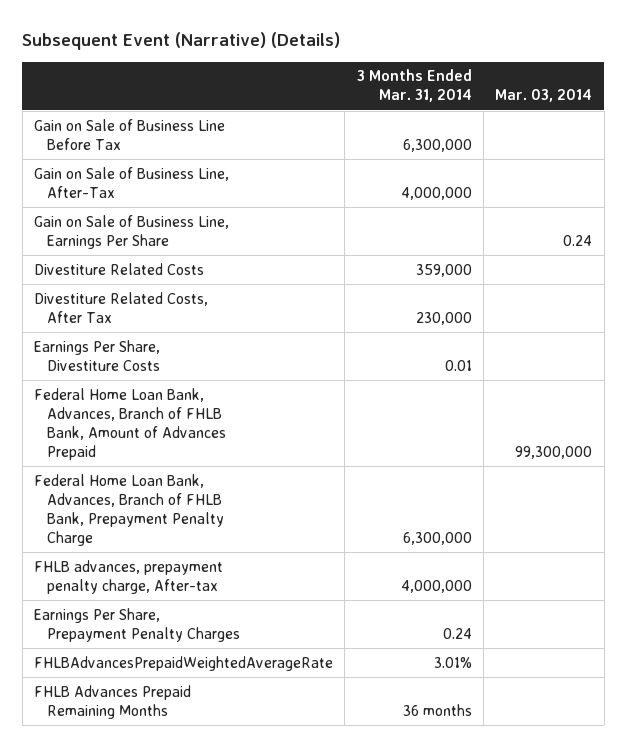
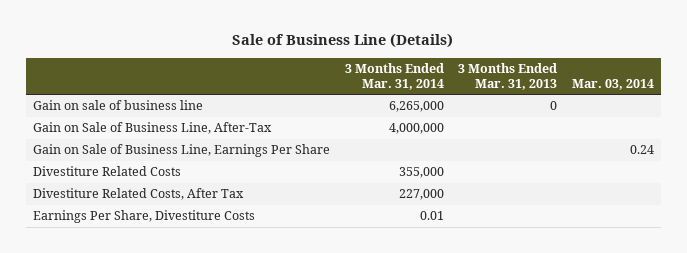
[22,32,341,51] Subsequent Event (Narrative) (Details) -> [232,33,454,49] Sale of Business Line (Details)
none -> [458,62,558,90] 3 Months Ended Mar. 31, 2013
[33,118,225,150] Gain on Sale of Business Line Before Tax -> [33,100,204,111] Gain on sale of business line
[402,138,472,152] 6,300,000 -> [388,101,444,113] 6,265,000
[415,263,472,277] 359,000 -> [398,167,444,179] 355,000
[415,311,472,325] 230,000 -> [398,189,444,201] 227,000
[33,387,227,461] Federal Home Loan Bank, Advances, Branch of FHLB Bank, Amount of Advances Prepaid -> none
[33,473,225,547] Federal Home Loan Bank, Advances, Branch of FHLB Bank, Prepayment Penalty Charge -> none
[33,559,223,594] FHLB advances, prepayment penalty charge, After-tax -> none
[33,607,241,642] Earnings Per Share, Prepayment Penalty Charges -> none
[33,655,333,671] FHLBAdvancesPrepaidWeightedAverageRate -> none
[33,684,191,719] FHLB Advances Prepaid Remaining Months -> none

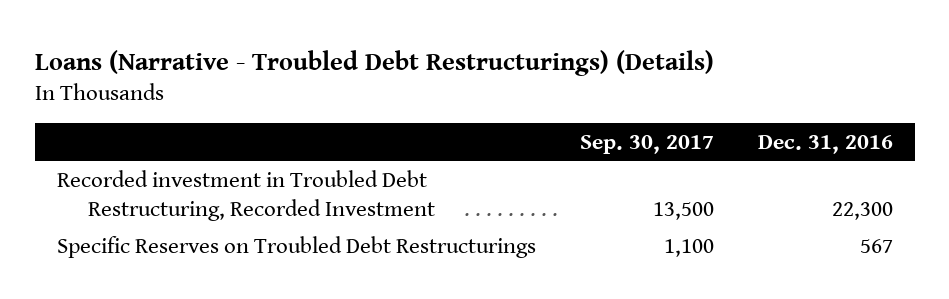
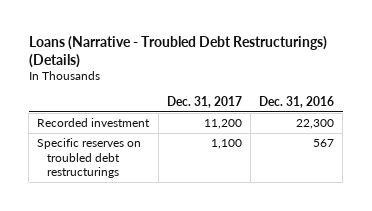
[579,134,714,154] Sep. 30, 2017 -> none
none -> [166,96,242,109] Dec. 31, 2017
[56,169,435,221] Recorded investment in Troubled Debt Restructuring, Recorded Investment -> [37,118,151,128] Recorded investment
[56,235,536,258] Specific Reserves on Troubled Debt Restructurings -> [37,138,142,178] Specific reserves on troubled debt restructurings

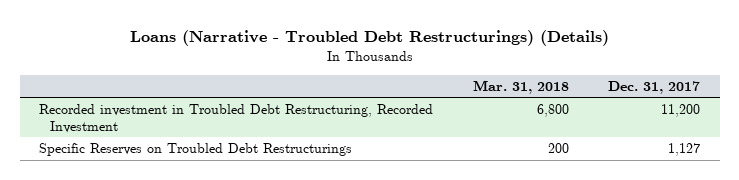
[259,96,335,109] Dec. 31, 2016 -> none
none -> [472,80,569,95] Mar. 31, 2018
[37,118,151,128] Recorded investment -> [39,104,434,133] Recorded investment in Troubled Debt Restructuring, Recorded Investment
[37,138,142,178] Specific reserves on troubled debt restructurings -> [39,143,353,157] Specific Reserves on Troubled Debt Restructurings
[210,139,242,150] 1,100 -> [667,143,700,157] 1,127

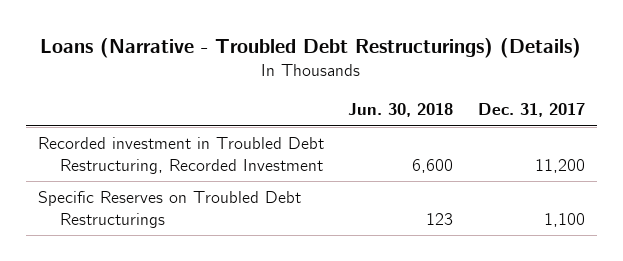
[472,80,569,95] Mar. 31, 2018 -> none
none -> [348,103,454,118] Jun. 30, 2018
[667,143,700,157] 1,127 -> [543,213,585,228] 1,100

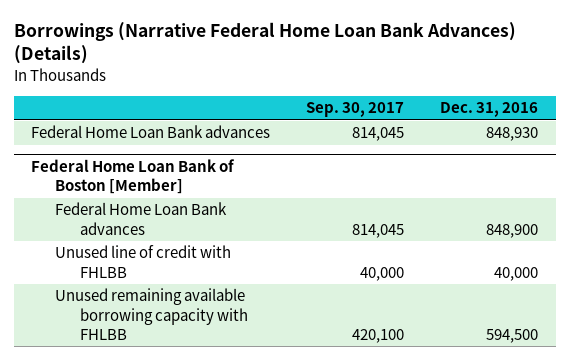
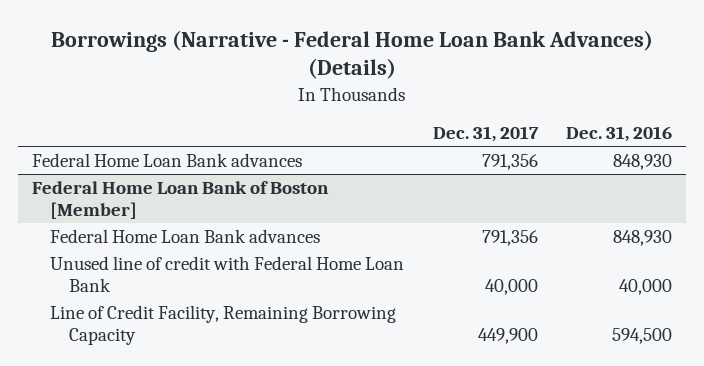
[13,21,516,65] Borrowings (Narrative Federal Home Loan Bank Advances) (Details) -> [50,29,653,80] Borrowings (Narrative - Federal Home Loan Bank Advances) (Details)
[306,102,405,118] Sep. 30, 2017 -> none
none -> [432,126,539,143] Dec. 31, 2017
[486,223,539,238] 848,900 -> [613,229,673,246] 848,930
[55,245,232,278] Unused line of credit with FHLBB -> [50,255,405,292] Unused line of credit with Federal Home Loan Bank
[55,288,248,340] Unused remaining available borrowing capacity with FHLBB -> [50,304,397,345] Line of Credit Facility, Remaining Borrowing Capacity

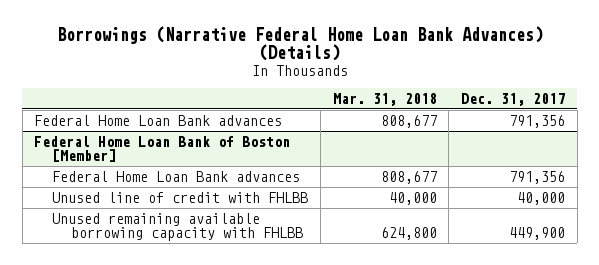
[50,29,653,80] Borrowings (Narrative - Federal Home Loan Bank Advances) (Details) -> [56,25,543,62] Borrowings (Narrative Federal Home Loan Bank Advances) (Details)
[566,126,673,143] Dec. 31, 2016 -> none
none -> [332,92,437,106] Mar. 31, 2018
[50,255,405,292] Unused line of credit with Federal Home Loan Bank -> [52,192,309,204] Unused line of credit with FHLBB
[50,304,397,345] Line of Credit Facility, Remaining Borrowing Capacity -> [52,213,303,242] Unused remaining available borrowing capacity with FHLBB

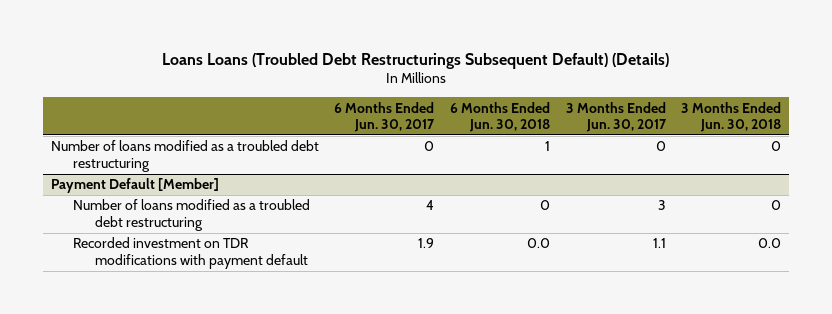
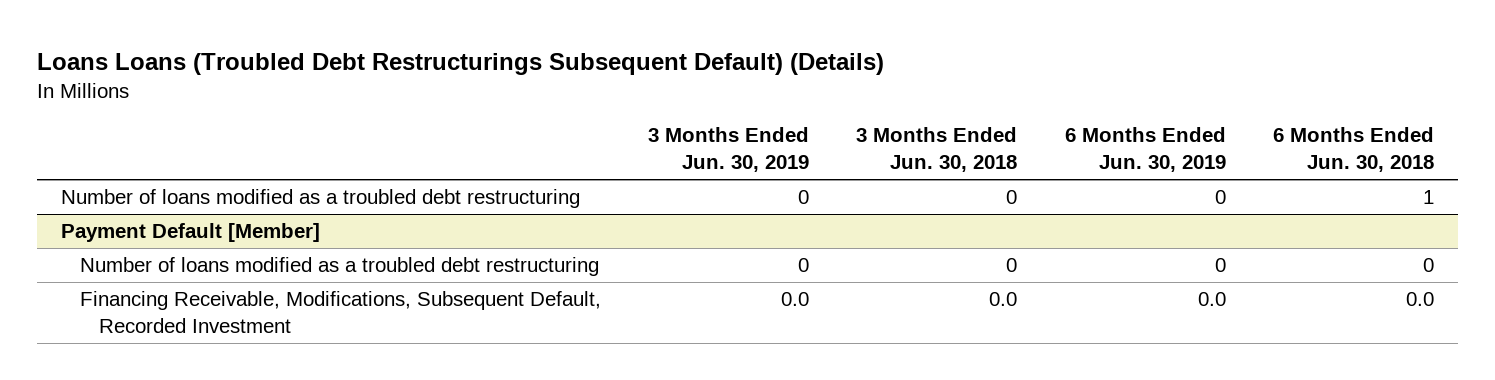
[334,101,436,133] 6 Months Ended Jun. 30, 2017 -> none
[565,101,667,133] 3 Months Ended Jun. 30, 2017 -> none
none -> [648,127,810,173] 3 Months Ended Jun. 30, 2019
none -> [1064,127,1226,173] 6 Months Ended Jun. 30, 2019
[72,237,308,270] Recorded investment on TDR modifications with payment default -> [79,291,601,334] Financing Receivable, Modifications, Subsequent Default, Recorded Investment

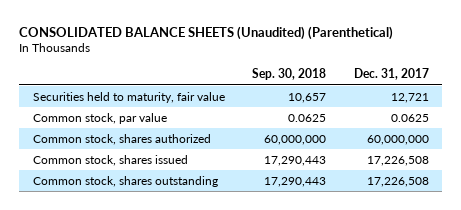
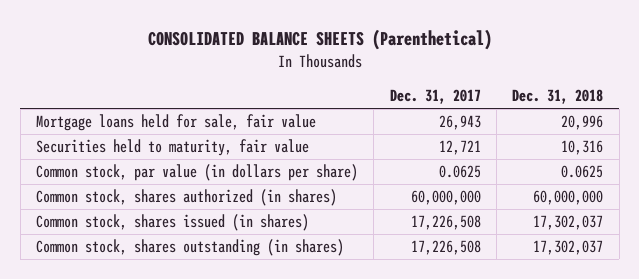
[18,25,393,40] CONSOLIDATED BALANCE SHEETS (Unaudited) (Parenthetical) -> [147,29,492,51] CONSOLIDATED BALANCE SHEETS (Parenthetical)
[252,67,327,80] Sep. 30, 2018 -> none
none -> [512,89,604,105] Dec. 31, 2018
none -> [35,114,316,132] Mortgage loans held for sale, fair value
[32,112,167,124] Common stock, par value -> [35,164,358,182] Common stock, par value (in dollars per share)
[32,133,211,145] Common stock, shares authorized -> [35,189,337,207] Common stock, shares authorized (in shares)
[32,154,188,166] Common stock, shares issued -> [35,214,309,232] Common stock, shares issued (in shares)
[32,175,218,187] Common stock, shares outstanding -> [35,239,344,257] Common stock, shares outstanding (in shares)

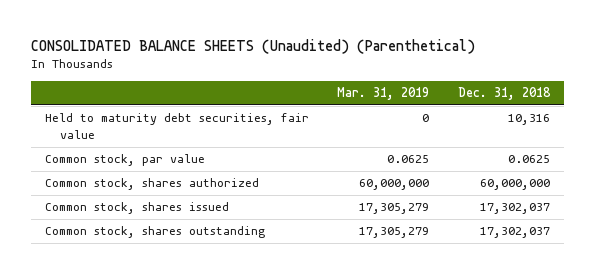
[147,29,492,51] CONSOLIDATED BALANCE SHEETS (Parenthetical) -> [31,38,476,54] CONSOLIDATED BALANCE SHEETS (Unaudited) (Parenthetical)
[389,89,481,105] Dec. 31, 2017 -> none
none -> [337,87,430,101] Mar. 31, 2019
[35,114,316,132] Mortgage loans held for sale, fair value -> none
[35,139,309,157] Securities held to maturity, fair value -> [45,113,310,139] Held to maturity debt securities, fair value
[35,164,358,182] Common stock, par value (in dollars per share) -> [45,154,206,167] Common stock, par value
[35,189,337,207] Common stock, shares authorized (in shares) -> [45,178,260,191] Common stock, shares authorized
[35,214,309,232] Common stock, shares issued (in shares) -> [45,202,230,215] Common stock, shares issued
[35,239,344,257] Common stock, shares outstanding (in shares) -> [45,226,266,239] Common stock, shares outstanding

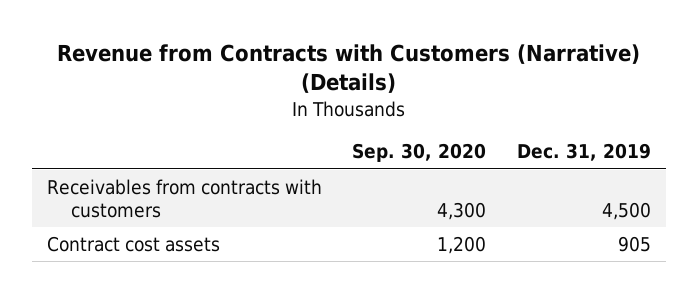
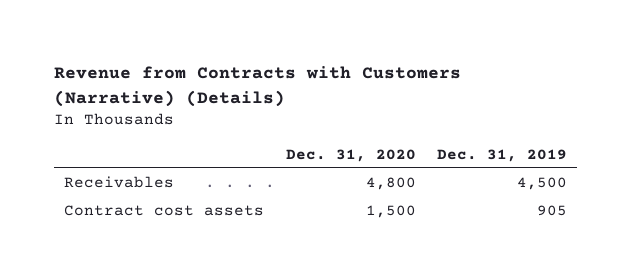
[352,143,487,163] Sep. 30, 2020 -> none
none -> [285,148,416,162] Dec. 31, 2020
[46,179,322,218] Receivables from contracts with customers -> [64,176,175,189] Receivables

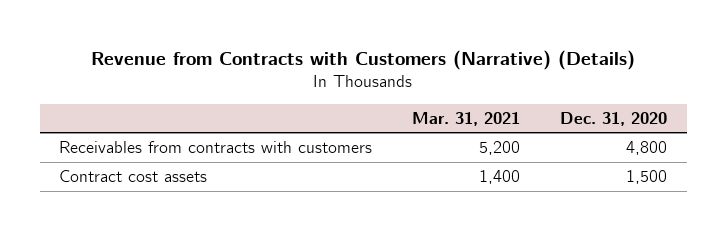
[436,148,567,162] Dec. 31, 2019 -> none
none -> [412,111,521,126] Mar. 31, 2021
[64,176,175,189] Receivables -> [59,140,373,153] Receivables from contracts with customers

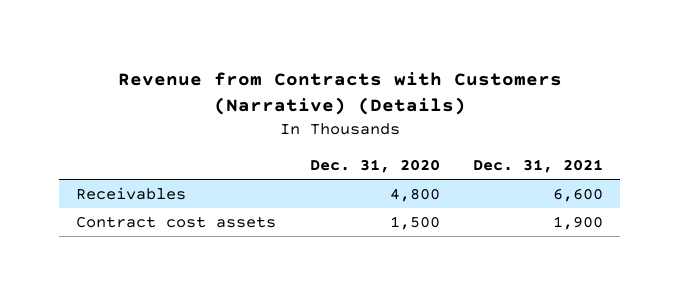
[412,111,521,126] Mar. 31, 2021 -> none
none -> [473,159,604,174] Dec. 31, 2021
[59,140,373,153] Receivables from contracts with customers -> [75,186,186,200] Receivables

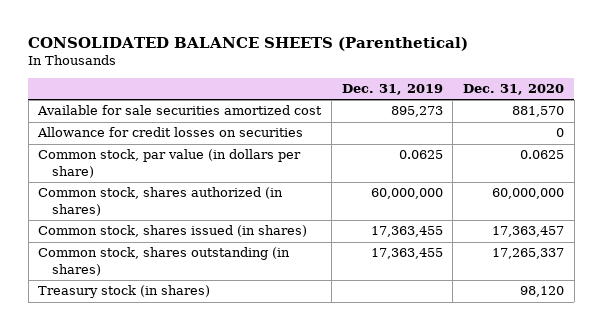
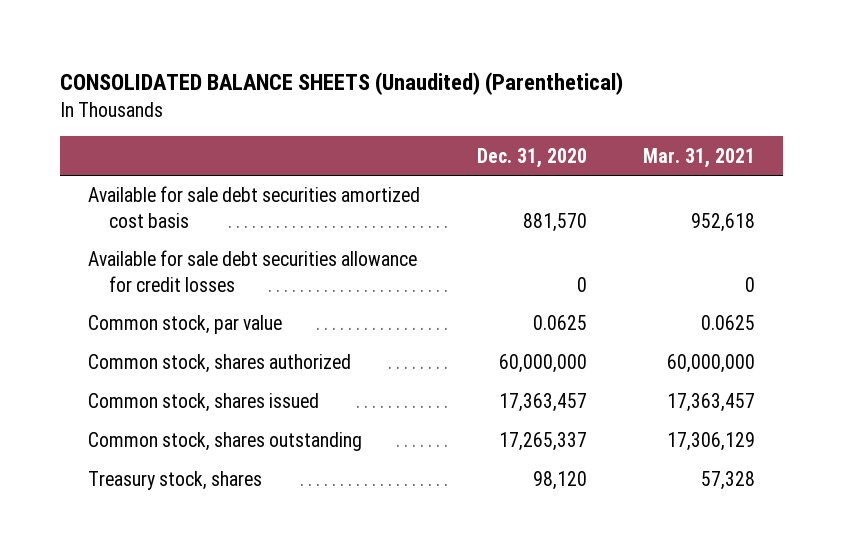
[28,36,469,51] CONSOLIDATED BALANCE SHEETS (Parenthetical) -> [60,72,624,96] CONSOLIDATED BALANCE SHEETS (Unaudited) (Parenthetical)
[341,84,443,96] Dec. 31, 2019 -> none
none -> [643,147,756,168] Mar. 31, 2021
[37,105,323,116] Available for sale securities amortized cost -> [88,186,421,228] Available for sale debt securities amortized cost basis
[37,127,304,138] Allowance for credit losses on securities -> [88,250,418,292] Available for sale debt securities allowance for credit losses
[38,149,302,178] Common stock, par value (in dollars per share) -> [88,315,283,335] Common stock, par value
[38,187,284,216] Common stock, shares authorized (in shares) -> [88,354,352,374] Common stock, shares authorized
[38,225,308,238] Common stock, shares issued (in shares) -> [88,393,320,413] Common stock, shares issued
[38,247,291,276] Common stock, shares outstanding (in shares) -> [88,432,363,452] Common stock, shares outstanding
[38,285,211,299] Treasury stock (in shares) -> [88,471,263,491] Treasury stock, shares

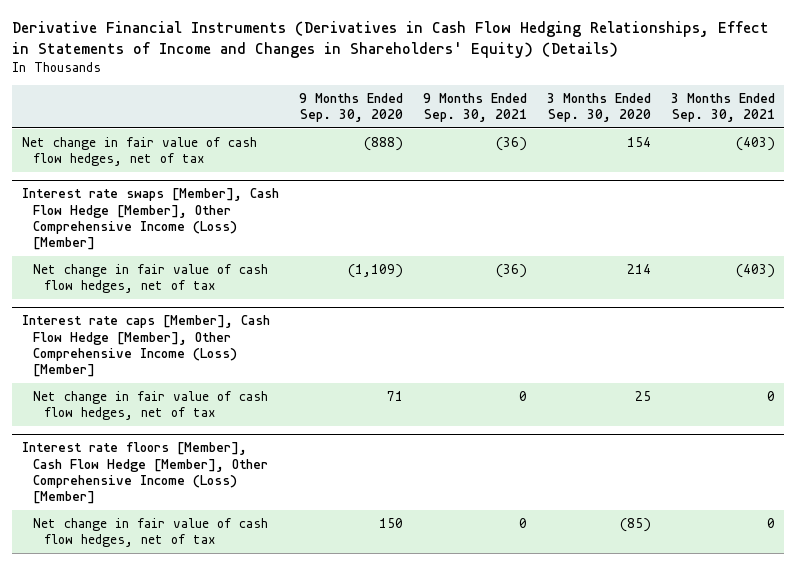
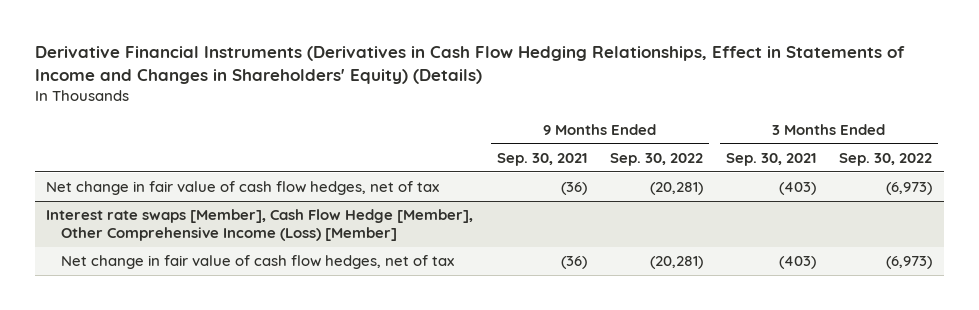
[299,92,404,123] 9 Months Ended Sep. 30, 2020 -> none
[546,92,651,123] 3 Months Ended Sep. 30, 2020 -> none
none -> [609,152,703,166] Sep. 30, 2022
none -> [839,152,933,166] Sep. 30, 2022
[22,315,271,378] Interest rate caps [Member], Cash Flow Hedge [Member], Other Comprehensive Income (Loss) [Member] -> none
[33,390,269,421] Net change in fair value of cash flow hedges, net of tax -> none
[22,442,269,505] Interest rate floors [Member], Cash Flow Hedge [Member], Other Comprehensive Income (Loss) [Member] -> none
[33,517,269,548] Net change in fair value of cash flow hedges, net of tax -> none

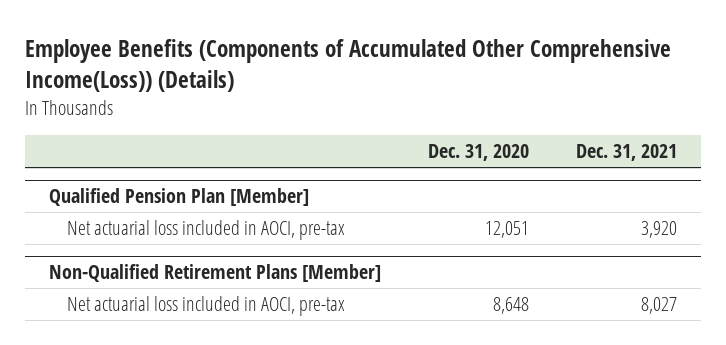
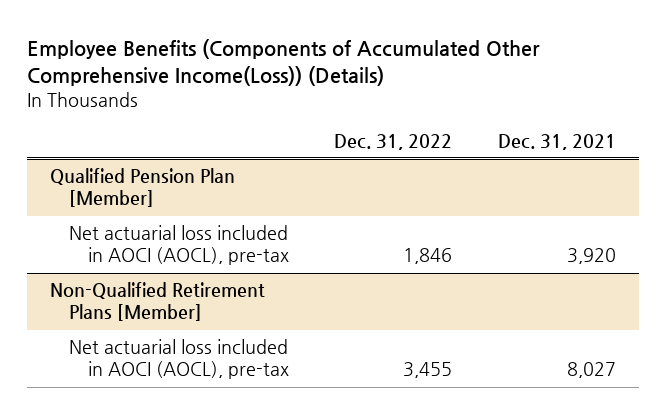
[428,144,530,162] Dec. 31, 2020 -> none
none -> [334,133,453,150] Dec. 31, 2022
[66,219,345,240] Net actuarial loss included in AOCI, pre-tax -> [68,225,289,266] Net actuarial loss included in AOCI (AOCL), pre-tax
[66,295,345,316] Net actuarial loss included in AOCI, pre-tax -> [68,339,289,380] Net actuarial loss included in AOCI (AOCL), pre-tax

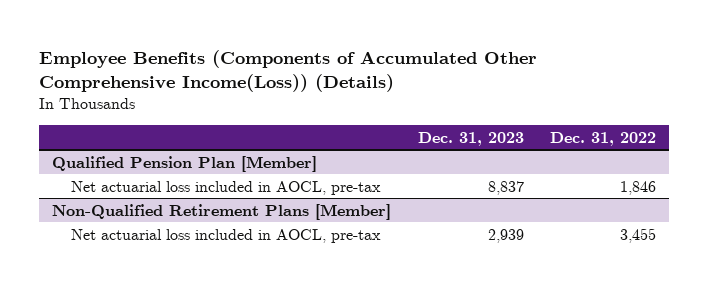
[498,133,617,150] Dec. 31, 2021 -> none
none -> [417,131,524,146] Dec. 31, 2023
[68,225,289,266] Net actuarial loss included in AOCI (AOCL), pre-tax -> [70,180,381,195] Net actuarial loss included in AOCL, pre-tax
[68,339,289,380] Net actuarial loss included in AOCI (AOCL), pre-tax -> [70,228,381,243] Net actuarial loss included in AOCL, pre-tax

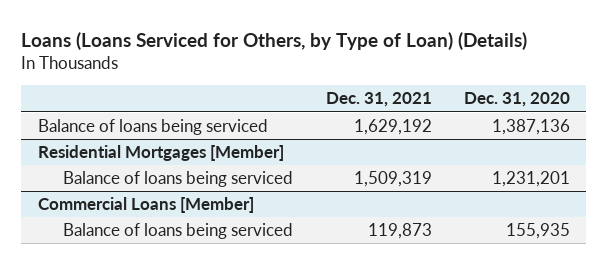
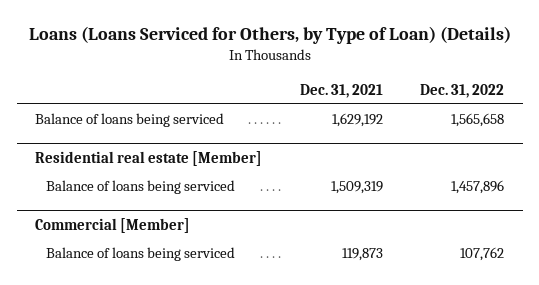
[464,92,571,108] Dec. 31, 2020 -> none
none -> [420,83,505,98] Dec. 31, 2022
[37,145,284,162] Residential Mortgages [Member] -> [35,150,263,166] Residential real estate [Member]
[37,197,254,214] Commercial Loans [Member] -> [35,217,191,233] Commercial [Member]

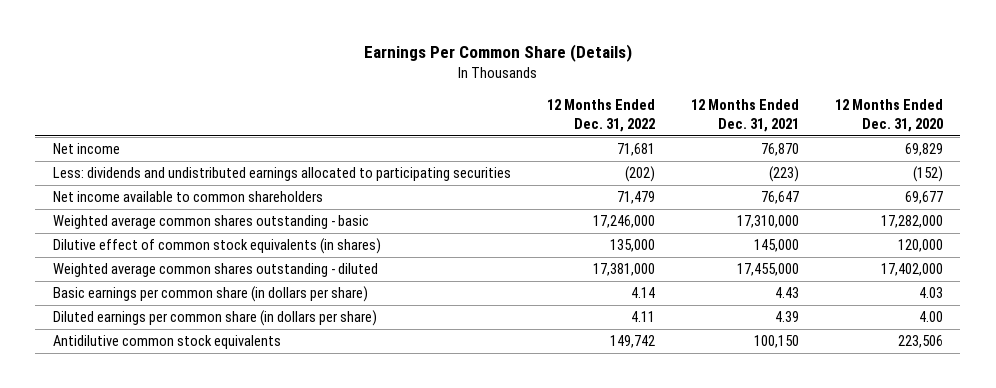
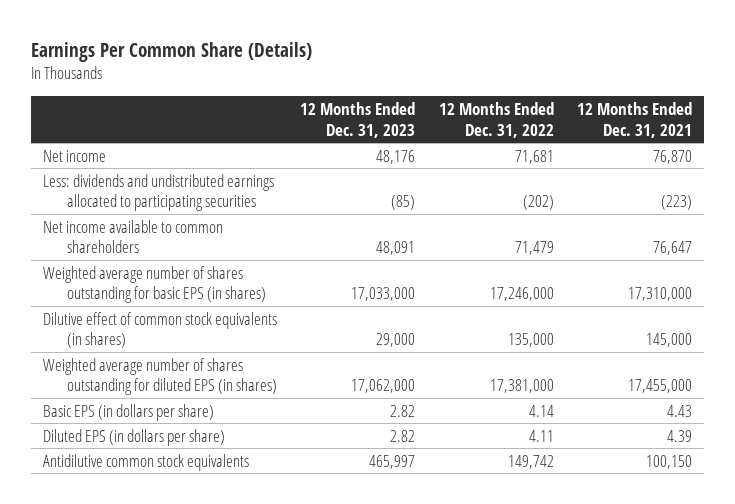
[834,99,943,132] 12 Months Ended Dec. 31, 2020 -> none
none -> [300,101,416,138] 12 Months Ended Dec. 31, 2023
[53,215,370,230] Weighted average common shares outstanding - basic -> [42,265,266,304] Weighted average number of shares outstanding for basic EPS (in shares)
[53,263,379,278] Weighted average common shares outstanding - diluted -> [42,357,277,396] Weighted average number of shares outstanding for diluted EPS (in shares)
[53,286,369,303] Basic earnings per common share (in dollars per share) -> [42,403,214,421] Basic EPS (in dollars per share)
[53,310,378,327] Diluted earnings per common share (in dollars per share) -> [42,428,225,446] Diluted EPS (in dollars per share)

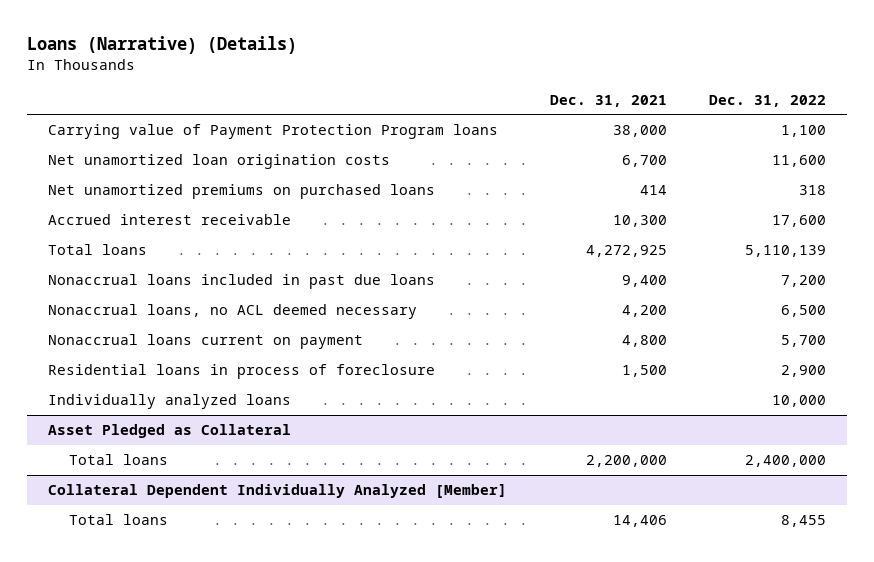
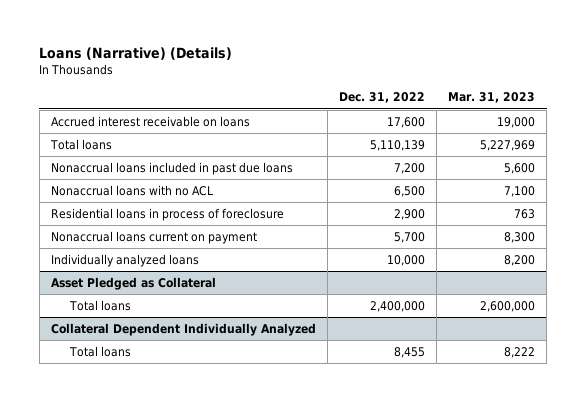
[549,94,667,107] Dec. 31, 2021 -> none
none -> [448,92,536,104] Mar. 31, 2023
[48,124,499,140] Carrying value of Payment Protection Program loans -> none
[48,154,391,170] Net unamortized loan origination costs -> none
[48,184,436,200] Net unamortized premiums on purchased loans -> none
[48,214,292,226] Accrued interest receivable -> [51,115,251,127] Accrued interest receivable on loans
[48,304,418,320] Nonaccrual loans, no ACL deemed necessary -> [51,184,214,196] Nonaccrual loans with no ACL
[48,334,364,350] Nonaccrual loans current on payment -> [51,230,258,244] Nonaccrual loans current on payment
[48,484,508,499] Collateral Dependent Individually Analyzed [Member] -> [51,322,317,336] Collateral Dependent Individually Analyzed

